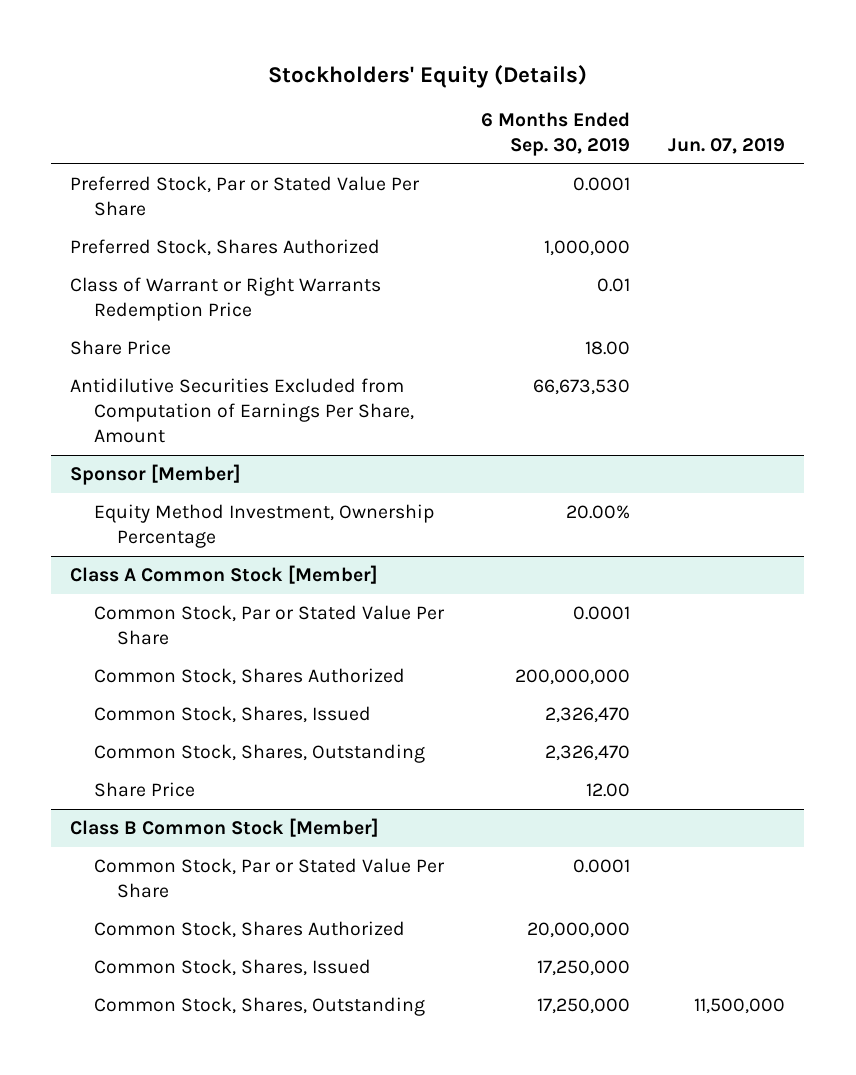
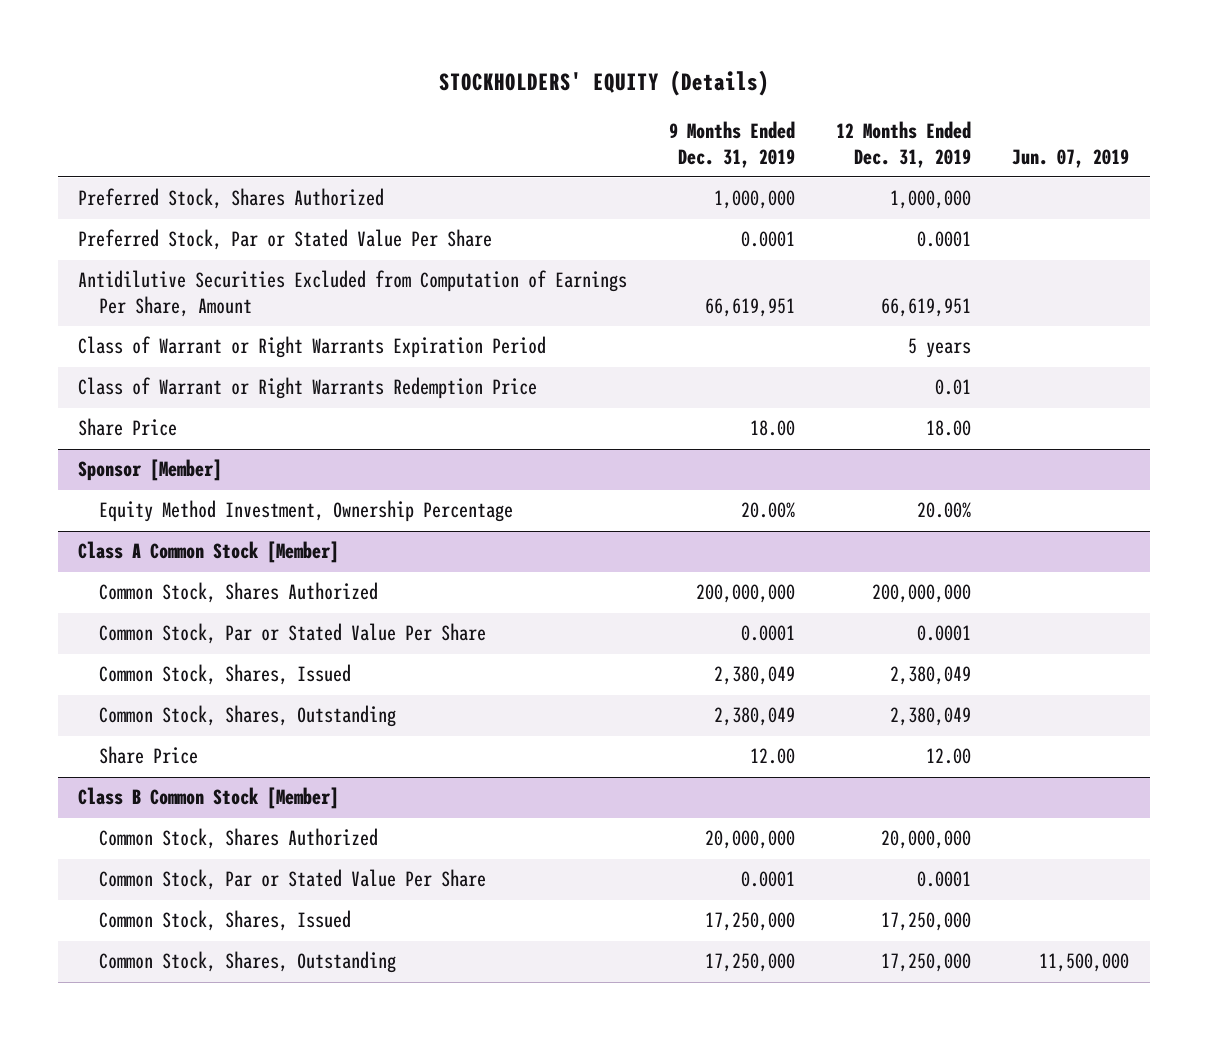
[267,64,587,88] Stockholders' Equity (Details) -> [438,69,769,96] STOCKHOLDERS' EQUITY (Details)
[481,112,631,157] 6 Months Ended Sep. 30, 2019 -> none
none -> [668,120,795,168] 9 Months Ended Dec. 31, 2019
none -> [835,120,971,168] 12 Months Ended Dec. 31, 2019
[70,175,421,217] Preferred Stock, Par or Stated Value Per Share -> [78,229,493,251] Preferred Stock, Par or Stated Value Per Share
[70,377,414,444] Antidilutive Securities Excluded from Computation of Earnings Per Share, Amount -> [78,270,628,318] Antidilutive Securities Excluded from Computation of Earnings Per Share, Amount
none -> [78,336,547,359] Class of Warrant or Right Warrants Expiration Period
[93,604,445,646] Common Stock, Par or Stated Value Per Share -> [99,623,487,645] Common Stock, Par or Stated Value Per Share
[93,857,445,899] Common Stock, Par or Stated Value Per Share -> [99,869,487,891] Common Stock, Par or Stated Value Per Share

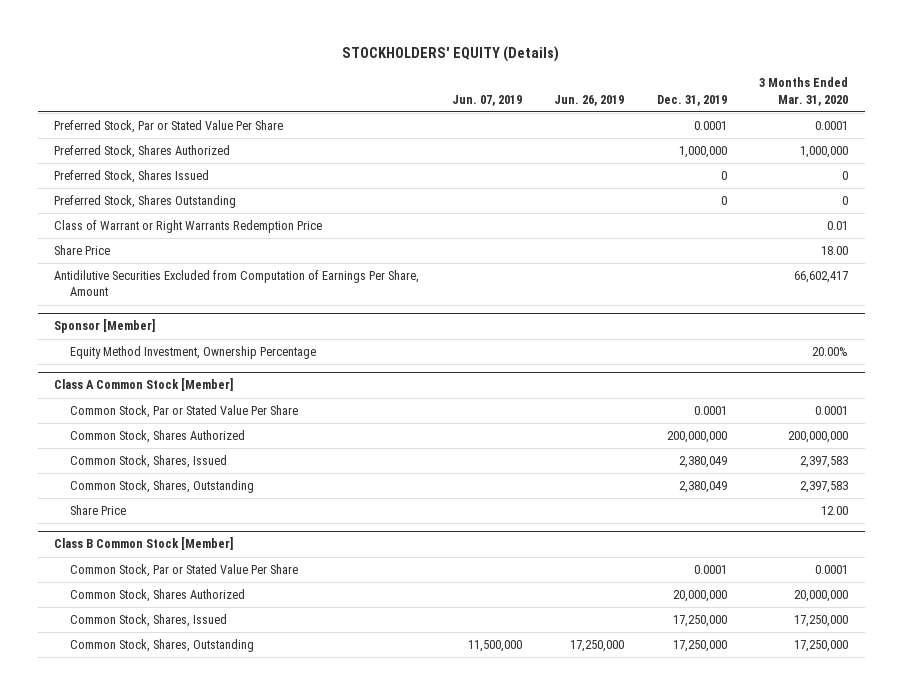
[668,120,795,168] 9 Months Ended Dec. 31, 2019 -> none
[835,120,971,168] 12 Months Ended Dec. 31, 2019 -> none
none -> [554,94,625,106] Jun. 26, 2019
none -> [656,94,727,106] Dec. 31, 2019
none -> [759,77,849,106] 3 Months Ended Mar. 31, 2020
[78,336,547,359] Class of Warrant or Right Warrants Expiration Period -> none
[78,188,385,210] Preferred Stock, Shares Authorized -> [54,145,231,159] Preferred Stock, Shares Authorized
none -> [54,170,210,184] Preferred Stock, Shares Issued
none -> [54,195,237,209] Preferred Stock, Shares Outstanding
[78,270,628,318] Antidilutive Securities Excluded from Computation of Earnings Per Share, Amount -> [54,270,420,297] Antidilutive Securities Excluded from Computation of Earnings Per Share, Amount
[99,582,379,604] Common Stock, Shares Authorized -> [69,430,245,444] Common Stock, Shares Authorized
[99,828,379,850] Common Stock, Shares Authorized -> [69,589,245,603] Common Stock, Shares Authorized

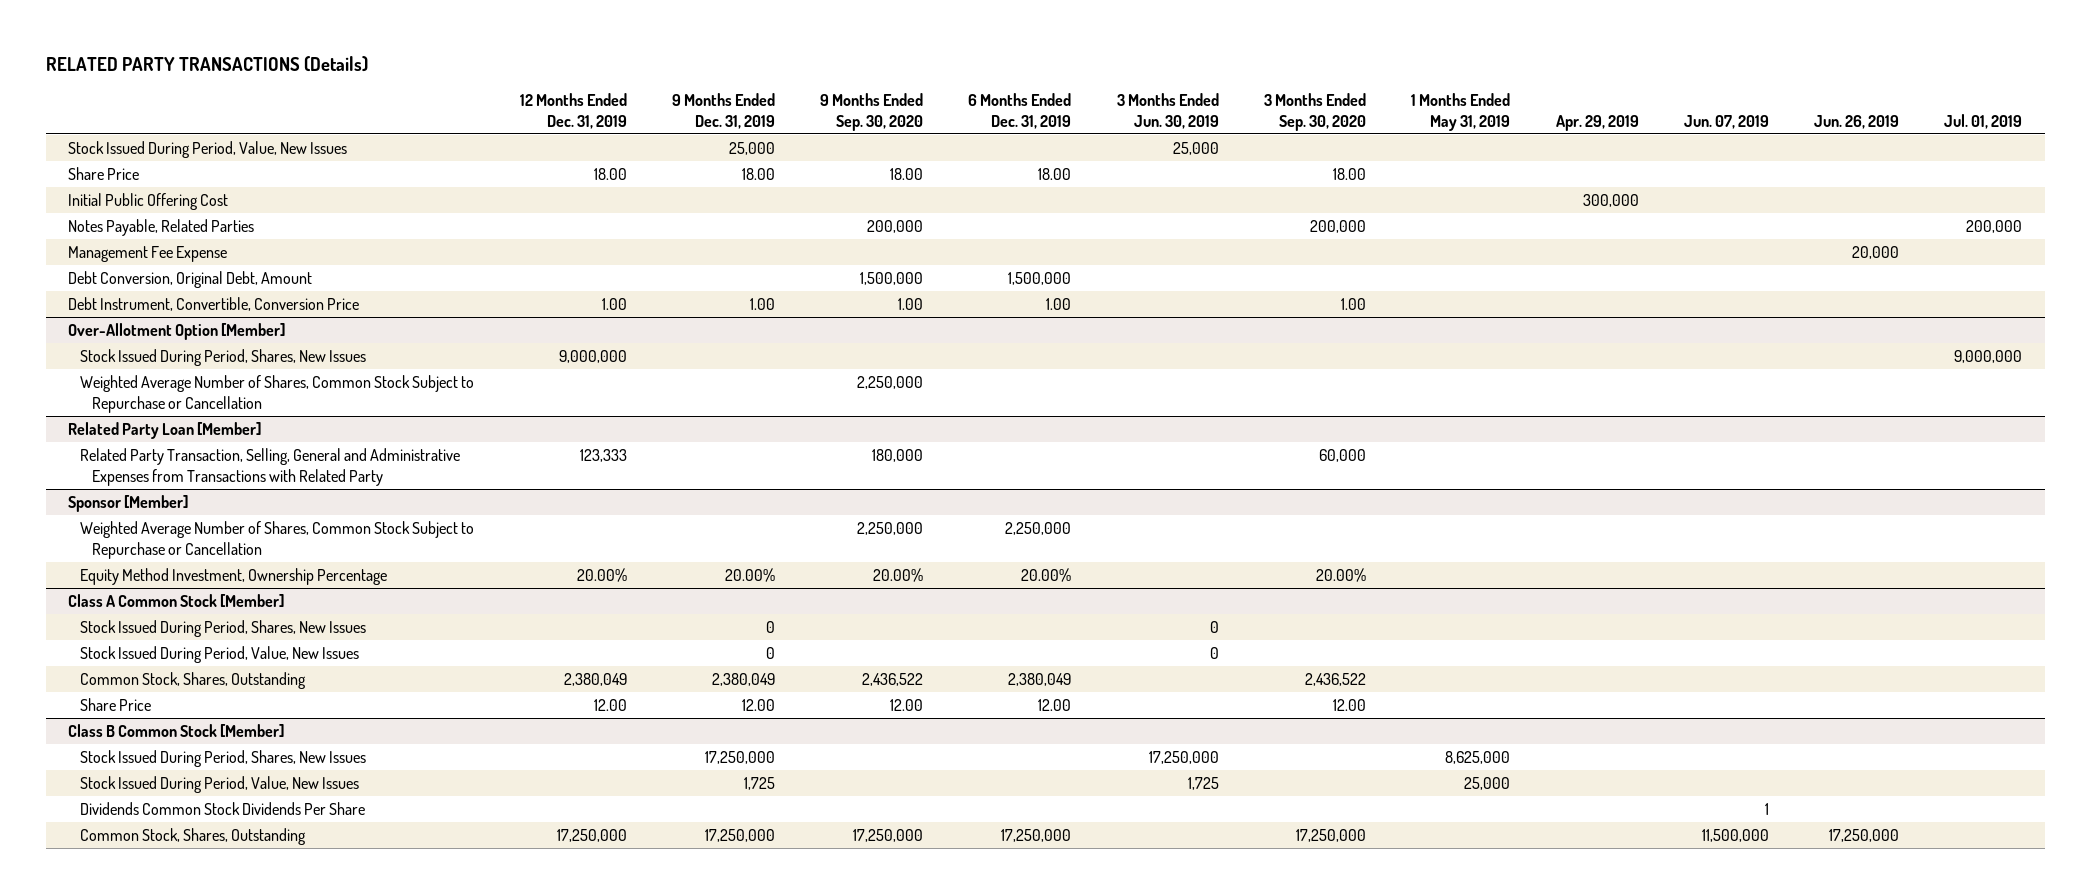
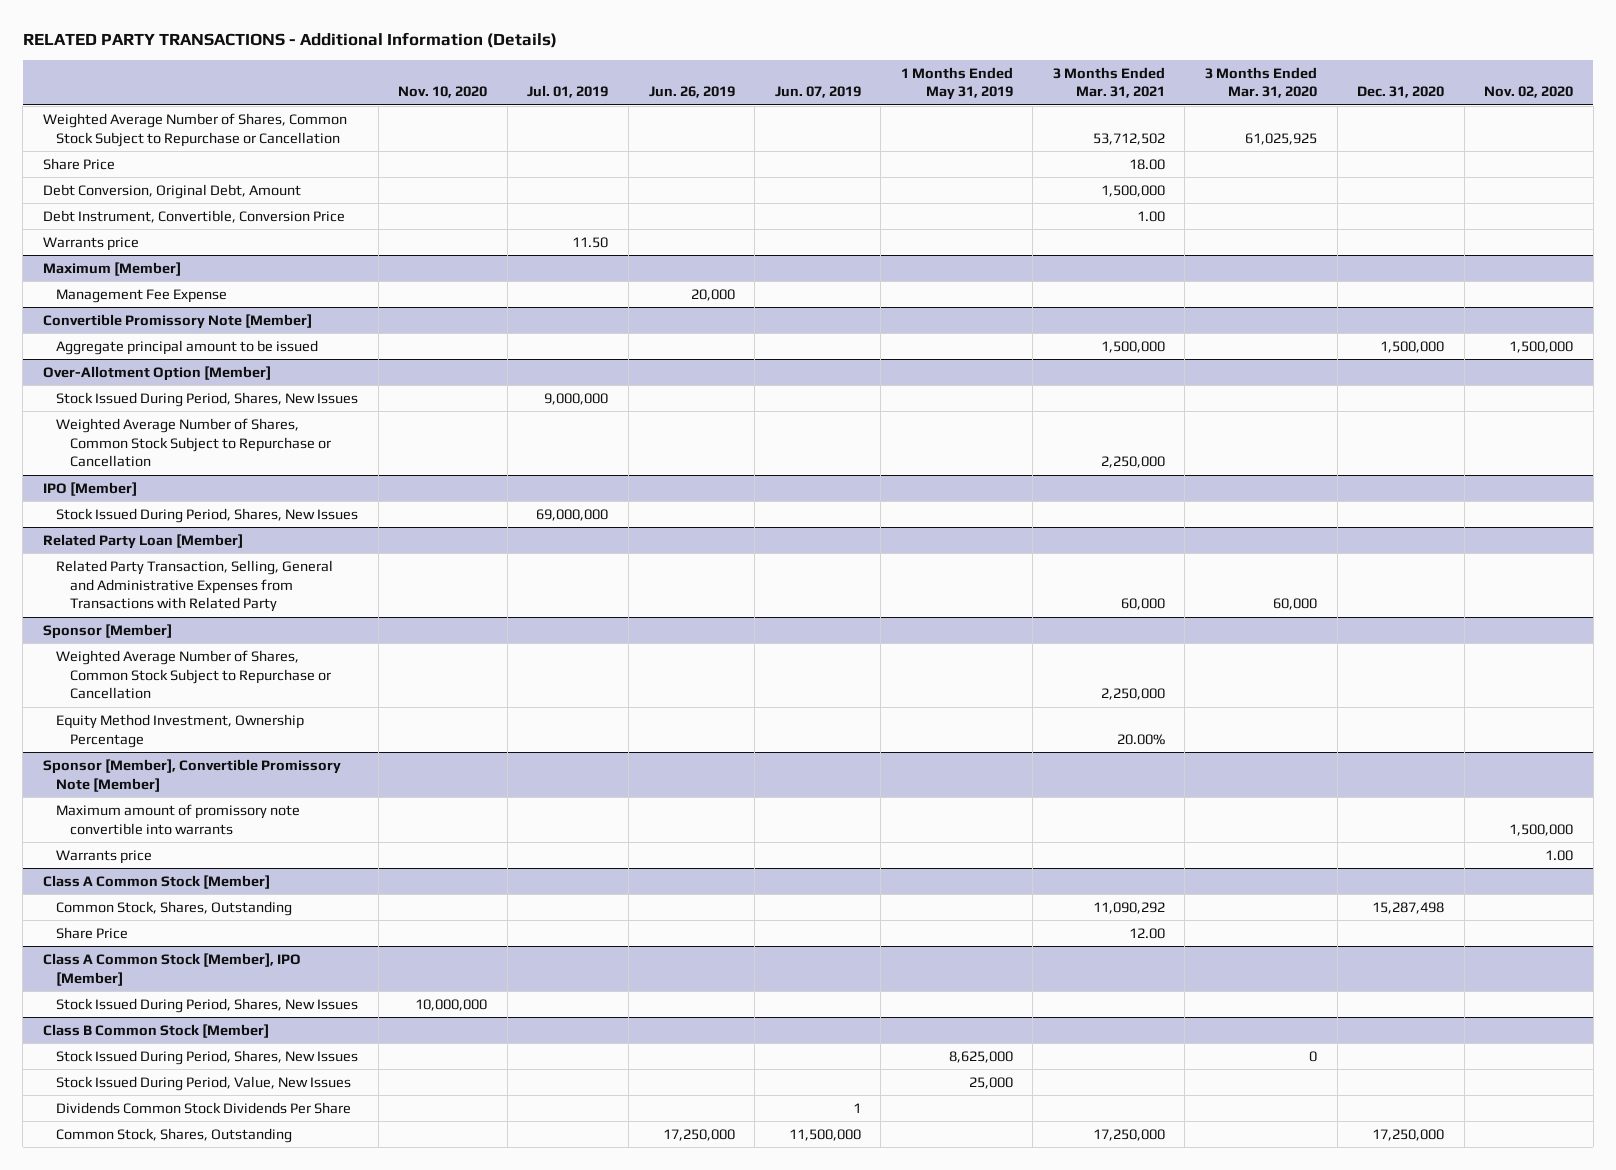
[45,55,368,72] RELATED PARTY TRANSACTIONS (Details) -> [22,32,557,49] RELATED PARTY TRANSACTIONS - Additional Information (Details)
[519,92,627,129] 12 Months Ended Dec. 31, 2019 -> none
[671,92,775,129] 9 Months Ended Dec. 31, 2019 -> none
[820,92,924,131] 9 Months Ended Sep. 30, 2020 -> none
[968,92,1072,129] 6 Months Ended Dec. 31, 2019 -> none
[1116,92,1219,129] 3 Months Ended Jun. 30, 2019 -> none
[1264,92,1367,131] 3 Months Ended Sep. 30, 2020 -> none
[1555,114,1639,131] Apr. 29, 2019 -> none
none -> [398,86,488,99] Nov. 10, 2020
none -> [1052,66,1165,99] 3 Months Ended Mar. 31, 2021
none -> [1205,66,1318,99] 3 Months Ended Mar. 31, 2020
none -> [1357,86,1445,99] Dec. 31, 2020
none -> [1484,86,1574,99] Nov. 02, 2020
[68,140,348,158] Stock Issued During Period, Value, New Issues -> none
none -> [42,112,347,147] Weighted Average Number of Shares, Common Stock Subject to Repurchase or Cancellation
[68,192,229,210] Initial Public Offering Cost -> none
[68,218,255,236] Notes Payable, Related Parties -> none
[68,245,228,262] Management Fee Expense -> none
none -> [42,236,139,251] Warrants price
none -> [42,261,181,276] Maximum [Member]
none -> [56,288,228,303] Management Fee Expense
none -> [42,313,312,329] Convertible Promissory Note [Member]
none -> [56,339,319,355] Aggregate principal amount to be issued
none -> [42,481,137,496] IPO [Member]
none -> [56,507,359,523] Stock Issued During Period, Shares, New Issues
none -> [42,758,341,792] Sponsor [Member], Convertible Promissory Note [Member]
none -> [56,803,301,835] Maximum amount of promissory note convertible into warrants
none -> [56,849,153,864] Warrants price
[80,619,367,637] Stock Issued During Period, Shares, New Issues -> none
[80,645,360,663] Stock Issued During Period, Value, New Issues -> none
none -> [42,952,301,986] Class A Common Stock [Member], IPO [Member]
none -> [56,997,359,1013] Stock Issued During Period, Shares, New Issues

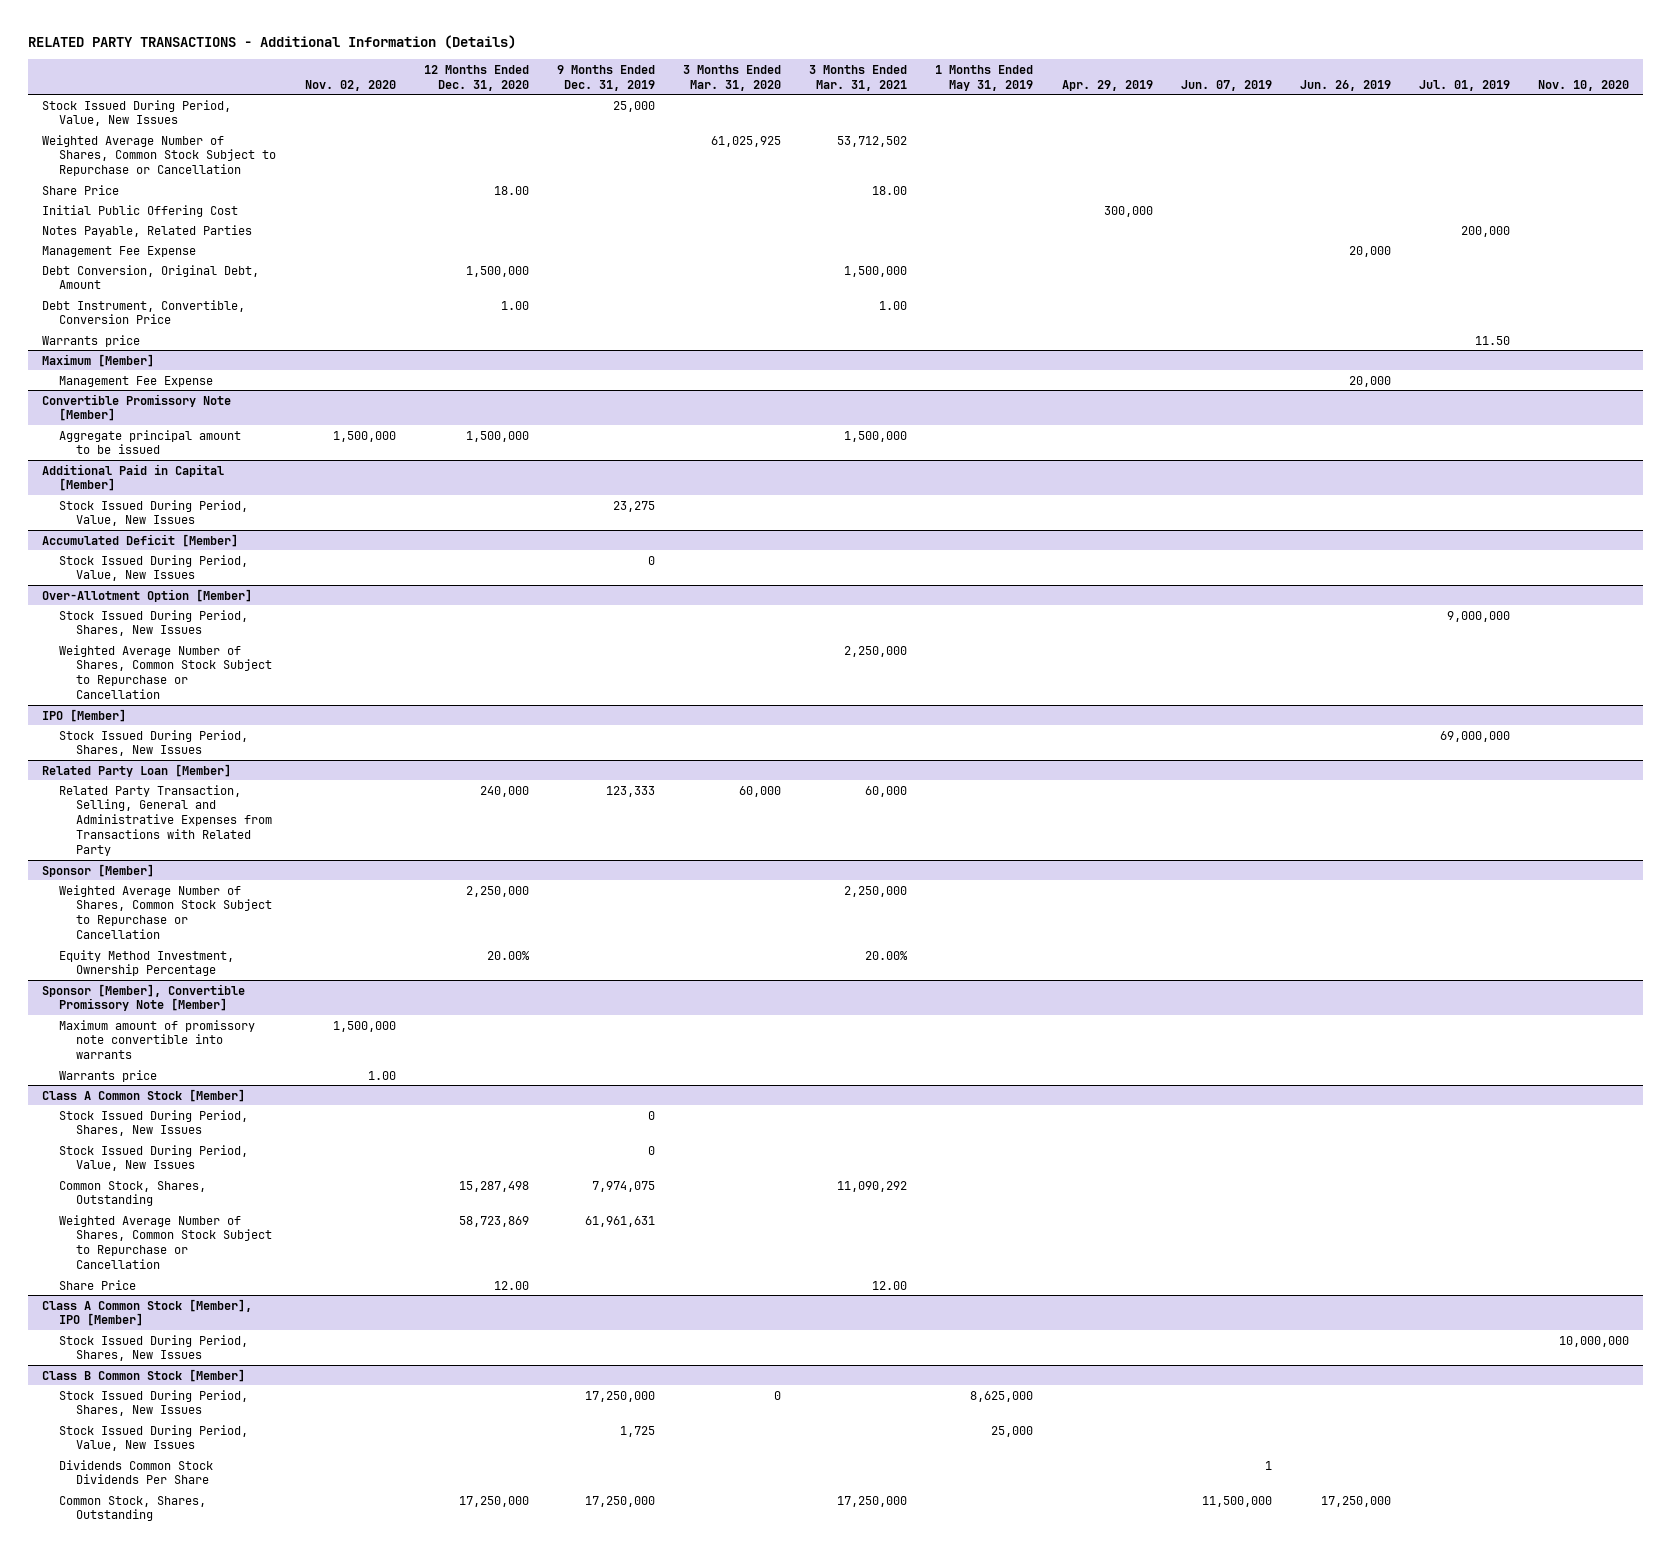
[1357,86,1445,99] Dec. 31, 2020 -> none
none -> [423,64,529,91] 12 Months Ended Dec. 31, 2020
none -> [556,64,655,91] 9 Months Ended Dec. 31, 2019
none -> [1061,79,1153,91] Apr. 29, 2019
none -> [42,99,232,127] Stock Issued During Period, Value, New Issues
none -> [42,204,239,217] Initial Public Offering Cost
none -> [42,224,253,237] Notes Payable, Related Parties
none -> [42,245,197,257] Management Fee Expense
none -> [42,463,225,492] Additional Paid in Capital [Member]
none -> [59,499,249,527] Stock Issued During Period, Value, New Issues
none -> [42,533,239,547] Accumulated Deficit [Member]
none -> [59,554,249,582] Stock Issued During Period, Value, New Issues
none -> [59,1109,249,1137] Stock Issued During Period, Shares, New Issues
none -> [59,1144,249,1172] Stock Issued During Period, Value, New Issues
none -> [59,1214,273,1270] Weighted Average Number of Shares, Common Stock Subject to Repurchase or Cancellation

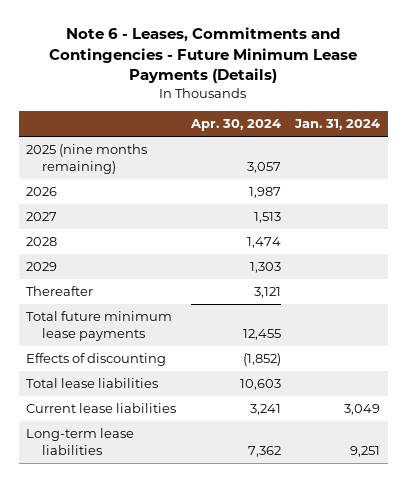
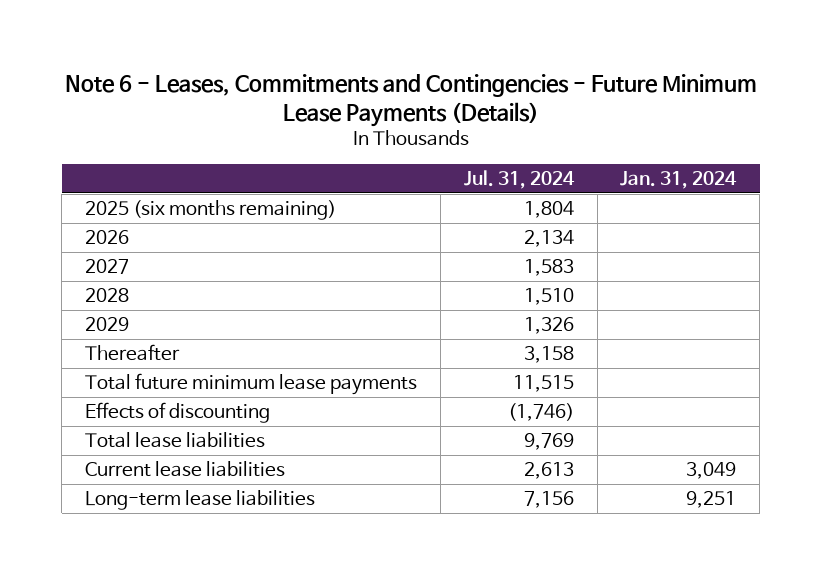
[189,118,281,131] Apr. 30, 2024 -> none
none -> [463,170,575,190] Jul. 31, 2024
[26,144,148,175] 2025 (nine months remaining) -> [84,200,336,221] 2025 (six months remaining)

